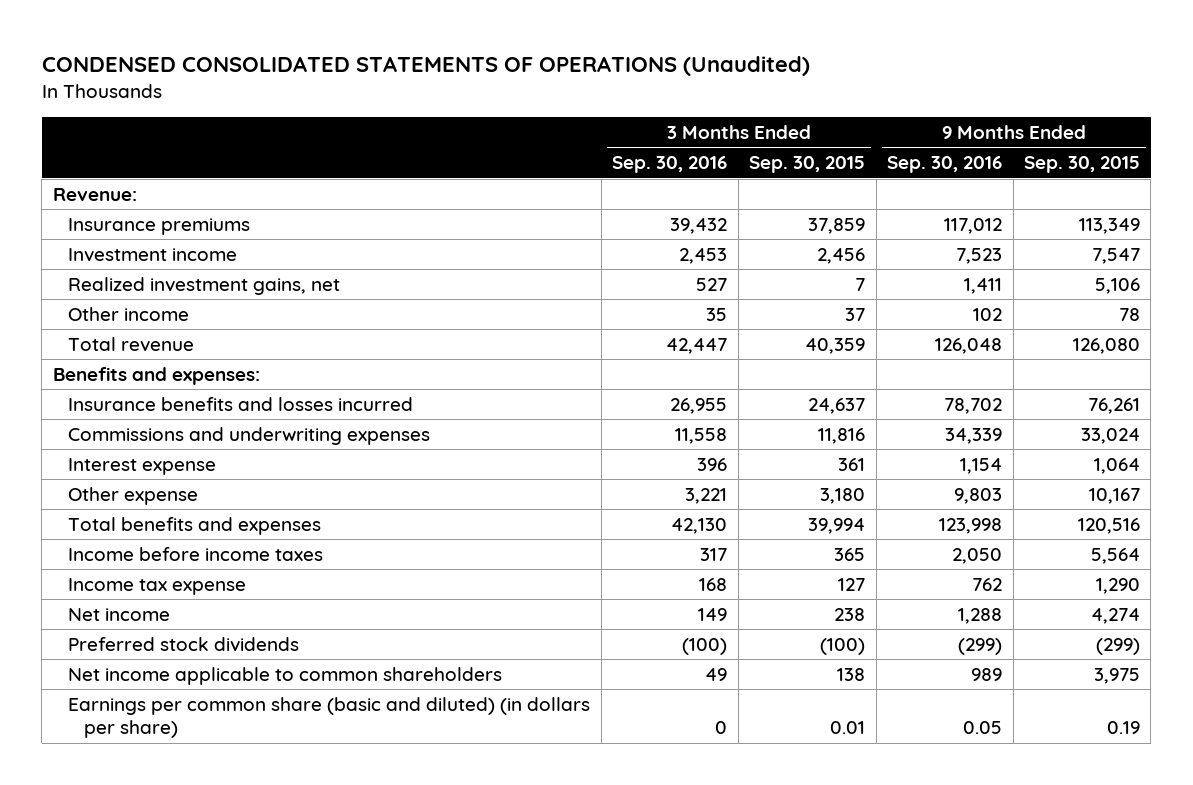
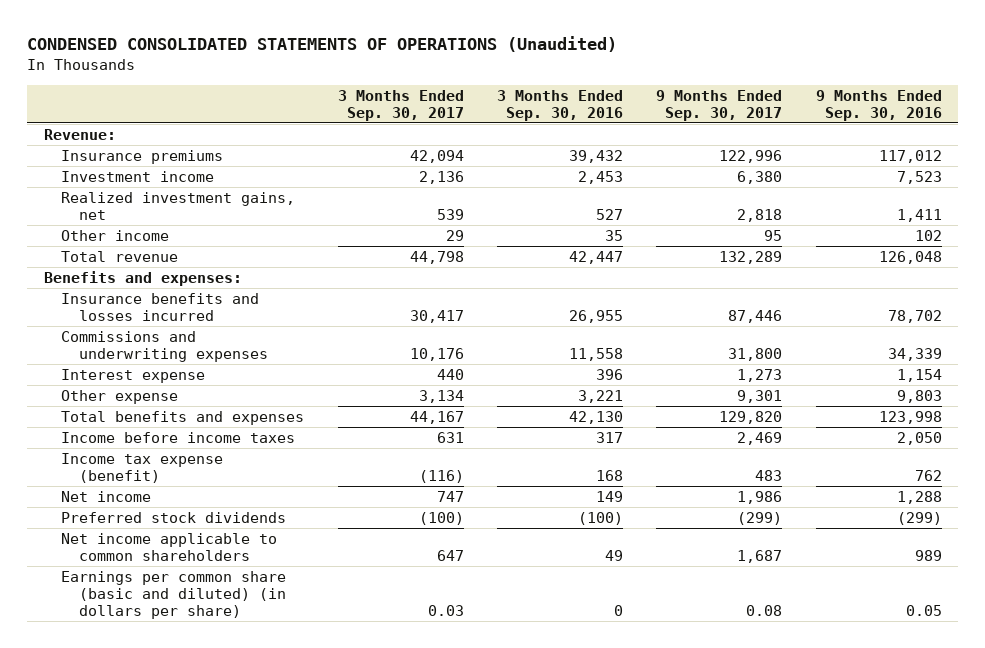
[749,156,866,174] Sep. 30, 2015 -> none
[1024,156,1141,174] Sep. 30, 2015 -> none
none -> [337,89,464,121] 3 Months Ended Sep. 30, 2017
none -> [656,89,783,121] 9 Months Ended Sep. 30, 2017
[68,578,247,596] Income tax expense -> [61,452,224,484] Income tax expense (benefit)

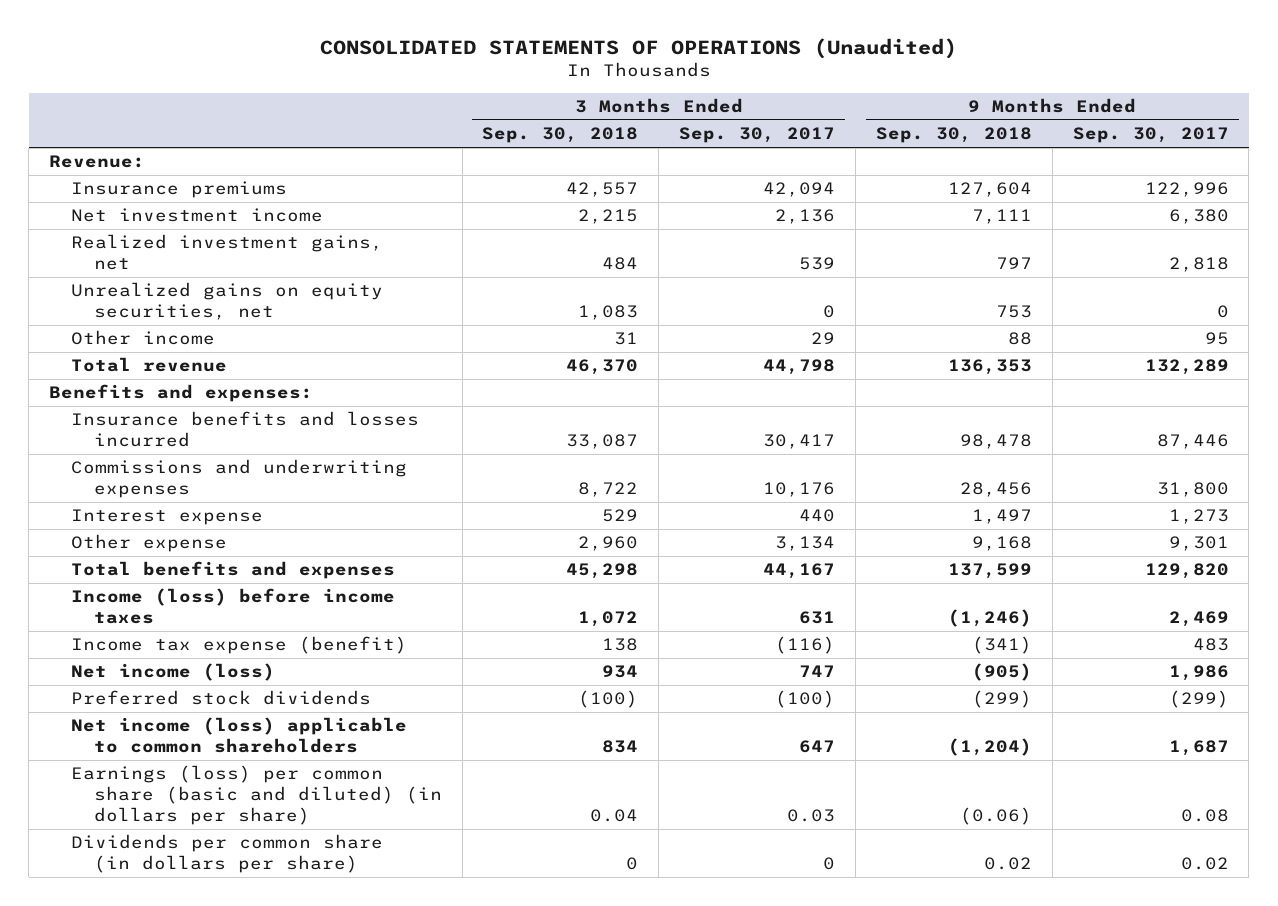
[27,36,618,53] CONDENSED CONSOLIDATED STATEMENTS OF OPERATIONS (Unaudited) -> [319,38,957,60] CONSOLIDATED STATEMENTS OF OPERATIONS (Unaudited)
[496,89,623,121] 3 Months Ended Sep. 30, 2016 -> none
[815,89,942,121] 9 Months Ended Sep. 30, 2016 -> none
none -> [482,127,639,144] Sep. 30, 2018
none -> [875,127,1032,144] Sep. 30, 2018
[61,170,215,182] Investment income -> [71,208,324,223] Net investment income
none -> [71,282,384,321] Unrealized gains on equity securities, net
[61,431,296,443] Income before income taxes -> [71,588,396,625] Income (loss) before income taxes
[61,490,152,502] Net income -> [71,663,276,682] Net income (loss)
[61,532,278,562] Net income applicable to common shareholders -> [71,717,408,754] Net income (loss) applicable to common shareholders
[61,570,287,620] Earnings per common share (basic and diluted) (in dollars per share) -> [71,765,442,825] Earnings (loss) per common share (basic and diluted) (in dollars per share)
none -> [71,834,384,874] Dividends per common share (in dollars per share)

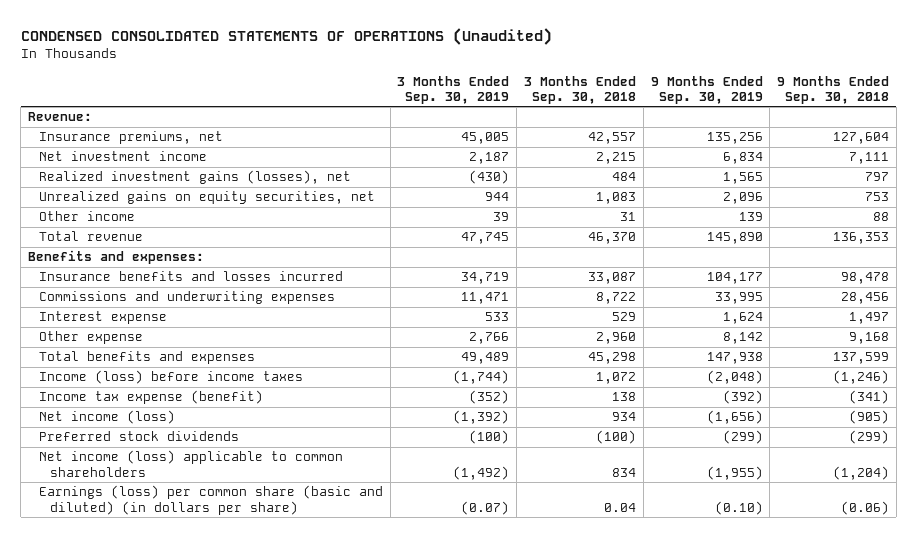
[319,38,957,60] CONSOLIDATED STATEMENTS OF OPERATIONS (Unaudited) -> [20,27,552,45] CONDENSED CONSOLIDATED STATEMENTS OF OPERATIONS (Unaudited)
[679,127,836,144] Sep. 30, 2017 -> none
[1072,127,1229,144] Sep. 30, 2017 -> none
none -> [397,75,510,105] 3 Months Ended Sep. 30, 2019
none -> [650,75,763,105] 9 Months Ended Sep. 30, 2019
[71,181,288,199] Insurance premiums -> [38,131,223,145] Insurance premiums, net
[71,234,384,271] Realized investment gains, net -> [38,170,351,185] Realized investment gains (losses), net
[71,834,384,874] Dividends per common share (in dollars per share) -> none

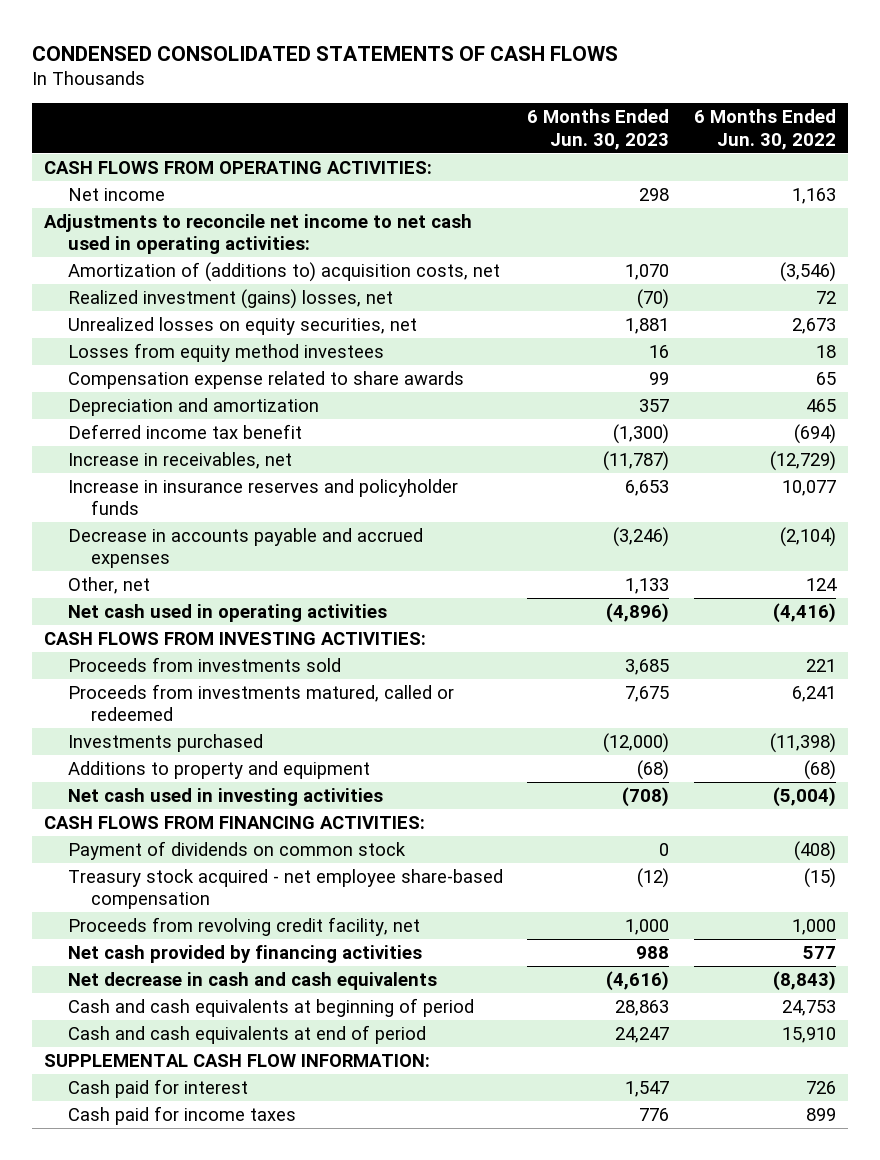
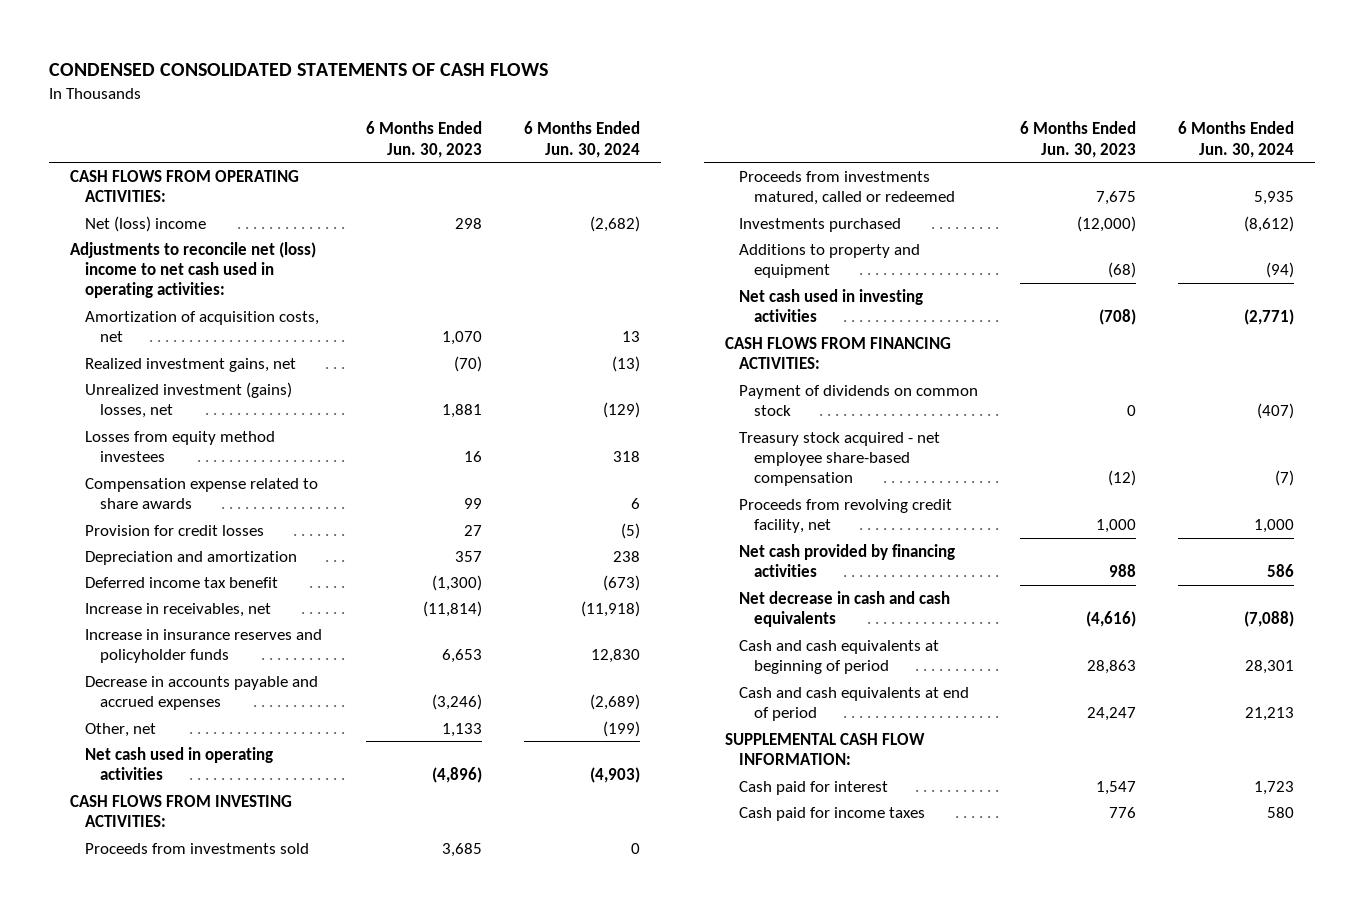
[693,109,836,150] 6 Months Ended Jun. 30, 2022 -> none
none -> [524,121,641,158] 6 Months Ended Jun. 30, 2024
[67,187,165,201] Net income -> [85,215,207,232] Net (loss) income
[44,213,473,255] Adjustments to reconcile net income to net cash used in operating activities: -> [70,241,317,299] Adjustments to reconcile net (loss) income to net cash used in operating activities:
[67,261,500,282] Amortization of (additions to) acquisition costs, net -> [85,310,320,343] Amortization of acquisition costs, net
[67,288,393,309] Realized investment (gains) losses, net -> [85,357,297,372] Realized investment gains, net
[67,316,417,335] Unrealized losses on equity securities, net -> [85,381,293,419] Unrealized investment (gains) losses, net
none -> [85,524,265,536] Provision for credit losses
[603,450,670,471] (11,787) -> [423,600,483,617] (11,814)

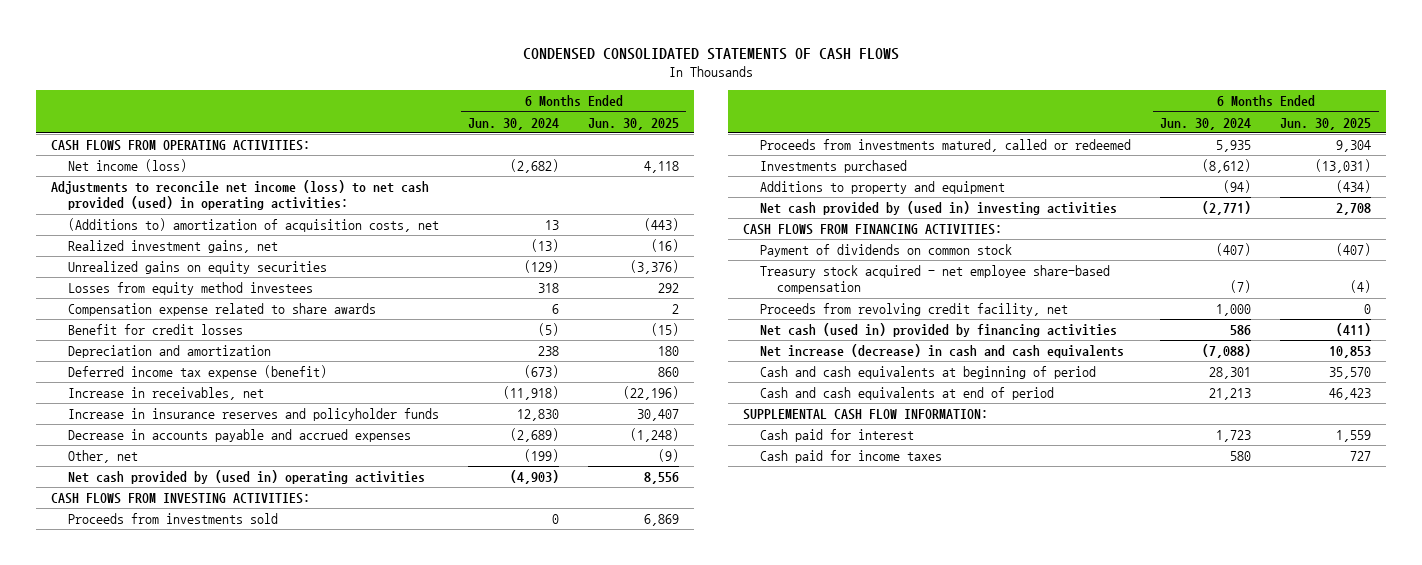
[366,121,483,158] 6 Months Ended Jun. 30, 2023 -> none
none -> [588,117,680,130] Jun. 30, 2025
[85,215,207,232] Net (loss) income -> [67,159,187,173] Net income (loss)
[70,241,317,299] Adjustments to reconcile net (loss) income to net cash used in operating activities: -> [50,180,429,211] Adjustments to reconcile net income (loss) to net cash provided (used) in operating activities:
[85,310,320,343] Amortization of acquisition costs, net -> [67,218,439,233] (Additions to) amortization of acquisition costs, net
[85,381,293,419] Unrealized investment (gains) losses, net -> [67,261,327,275] Unrealized gains on equity securities
[85,524,265,536] Provision for credit losses -> [67,324,243,336] Benefit for credit losses
[85,576,279,588] Deferred income tax benefit -> [67,365,327,380] Deferred income tax expense (benefit)
[85,746,274,781] Net cash used in operating activities -> [67,470,425,485] Net cash provided by (used in) operating activities
[739,288,924,323] Net cash used in investing activities -> [760,201,1118,216] Net cash provided by (used in) investing activities
[739,543,956,578] Net cash provided by financing activities -> [760,323,1118,338] Net cash (used in) provided by financing activities
[739,590,951,628] Net decrease in cash and cash equivalents -> [760,344,1125,359] Net increase (decrease) in cash and cash equivalents

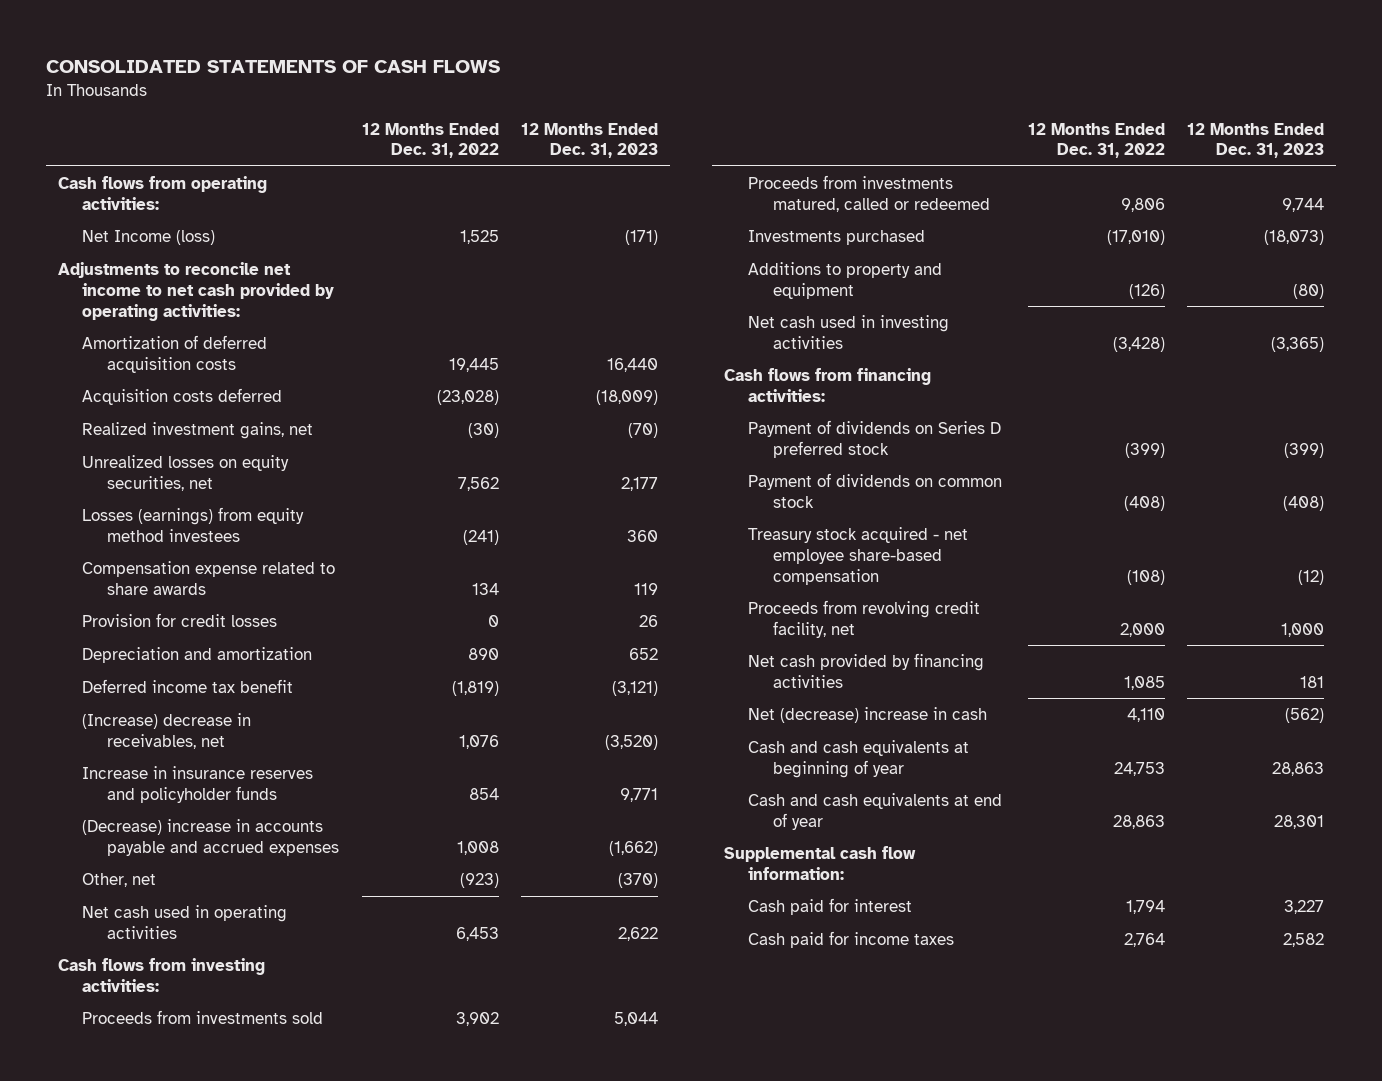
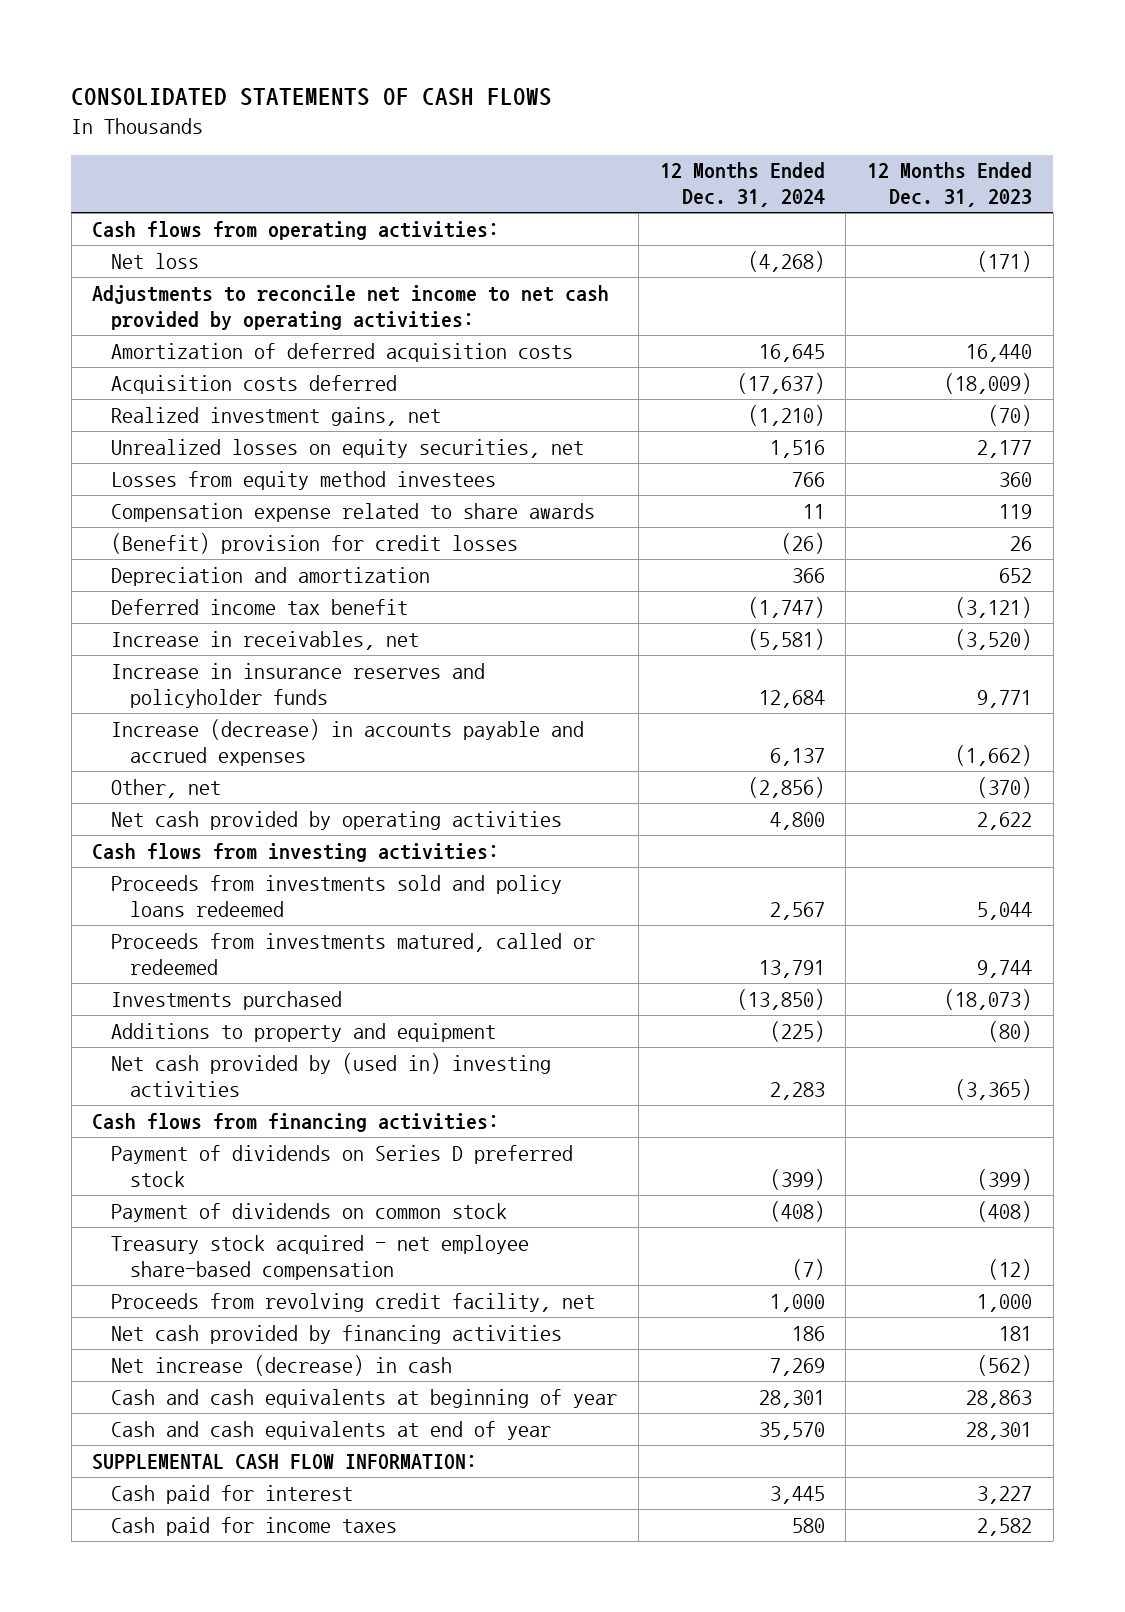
[361,122,499,159] 12 Months Ended Dec. 31, 2022 -> none
none -> [659,162,825,208] 12 Months Ended Dec. 31, 2024
[82,230,216,246] Net Income (loss) -> [111,252,200,269] Net loss
[82,507,305,542] Losses (earnings) from equity method investees -> [111,470,497,490] Losses from equity method investees
[82,613,278,628] Provision for credit losses -> [111,532,519,554] (Benefit) provision for credit losses
[82,713,252,749] (Increase) decrease in receivables, net -> [111,630,420,650] Increase in receivables, net
[82,819,339,856] (Decrease) increase in accounts payable and accrued expenses -> [111,718,585,766] Increase (decrease) in accounts payable and accrued expenses
[82,905,288,939] Net cash used in operating activities -> [111,810,563,830] Net cash provided by operating activities
[82,1010,324,1025] Proceeds from investments sold -> [111,874,563,917] Proceeds from investments sold and policy loans redeemed
[748,315,950,349] Net cash used in investing activities -> [111,1052,552,1097] Net cash provided by (used in) investing activities
[748,707,988,724] Net (decrease) increase in cash -> [111,1354,453,1376] Net increase (decrease) in cash
[723,846,916,880] Supplemental cash flow information: -> [92,1453,478,1470] SUPPLEMENTAL CASH FLOW INFORMATION:

